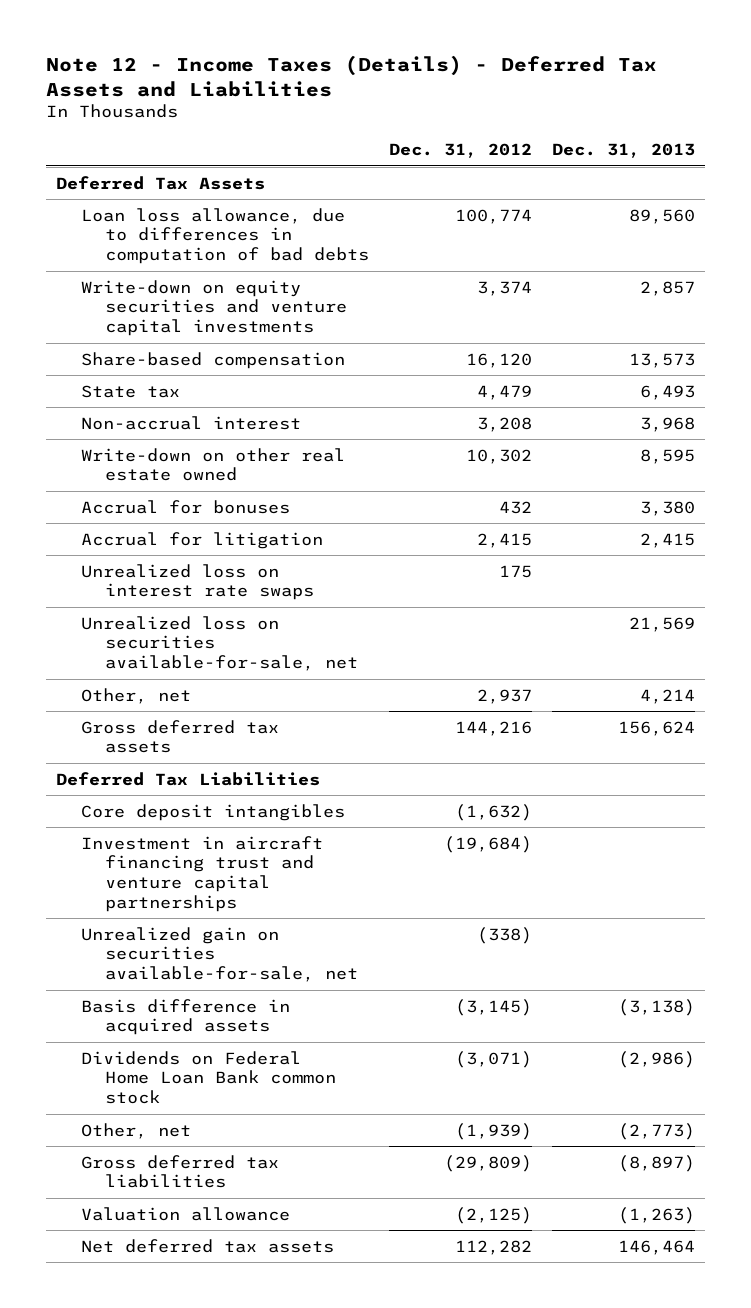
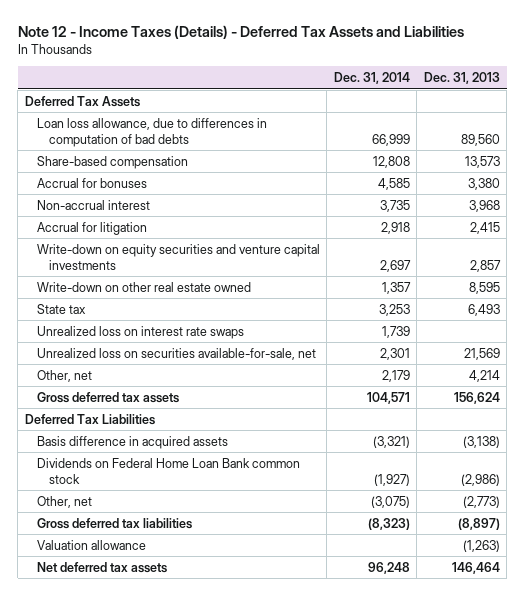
[388,143,532,159] Dec. 31, 2012 -> none
none -> [333,72,410,85] Dec. 31, 2014
[80,415,301,430] Non-accrual interest -> [36,199,150,210] Non-accrual interest
[80,279,347,337] Write-down on equity securities and venture capital investments -> [36,243,320,270] Write-down on equity securities and venture capital investments
[80,447,345,482] Write-down on other real estate owned -> [36,281,251,292] Write-down on other real estate owned
[80,384,180,398] State tax -> [36,303,86,314] State tax
[80,803,345,821] Core deposit intangibles -> none
[80,835,323,912] Investment in aircraft financing trust and venture capital partnerships -> none
[80,926,358,983] Unrealized gain on securities available-for-sale, net -> none

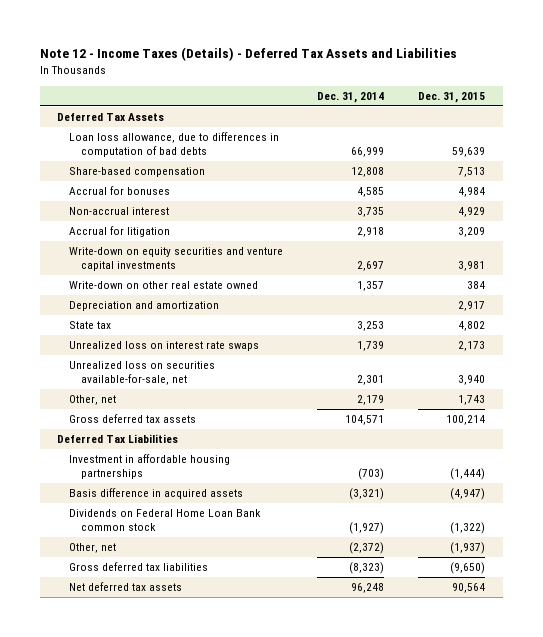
[423,72,500,85] Dec. 31, 2013 -> none
none -> [418,91,486,103] Dec. 31, 2015
none -> [68,301,219,312] Depreciation and amortization
none -> [68,454,230,480] Investment in affordable housing partnerships
[370,495,410,508] (3,075) -> [349,542,385,555] (2,372)
[36,539,146,550] Valuation allowance -> none

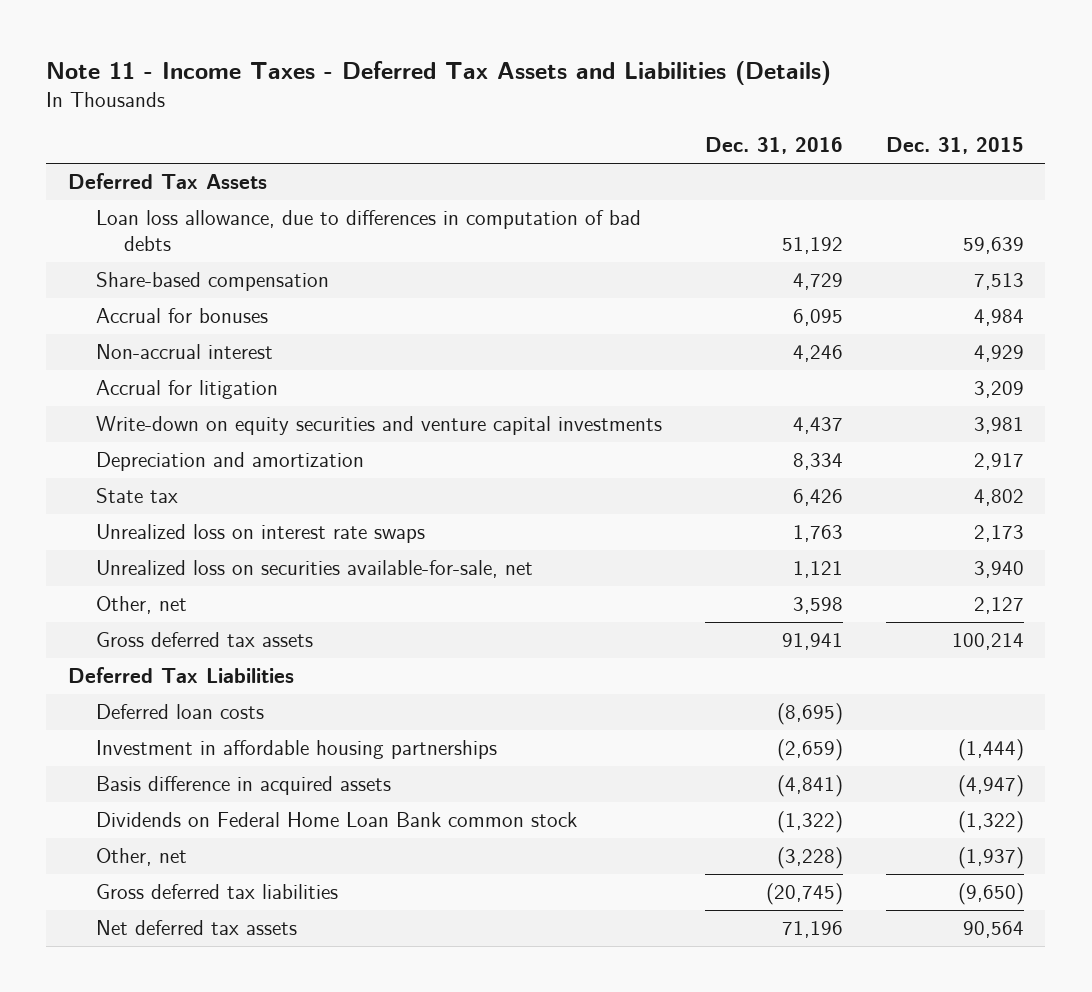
[40,47,458,62] Note 12 - Income Taxes (Details) - Deferred Tax Assets and Liabilities -> [46,60,832,85] Note 11 - Income Taxes - Deferred Tax Assets and Liabilities (Details)
[317,91,385,103] Dec. 31, 2014 -> none
none -> [704,137,843,155] Dec. 31, 2016
[68,281,258,290] Write-down on other real estate owned -> none
[458,395,486,406] 1,743 -> [973,597,1024,615] 2,127
none -> [95,704,264,720] Deferred loan costs

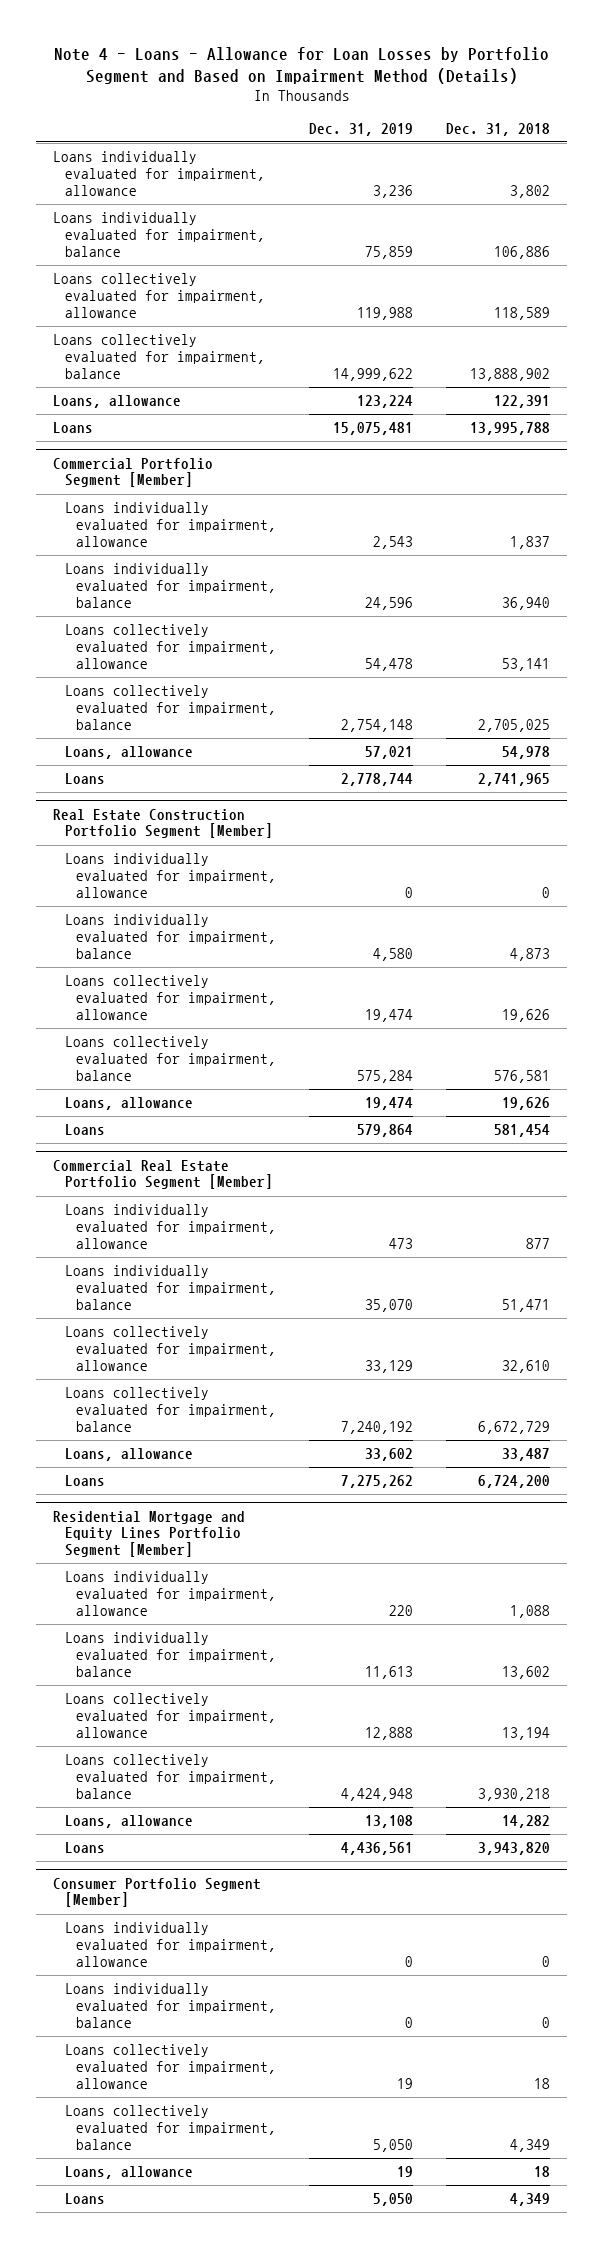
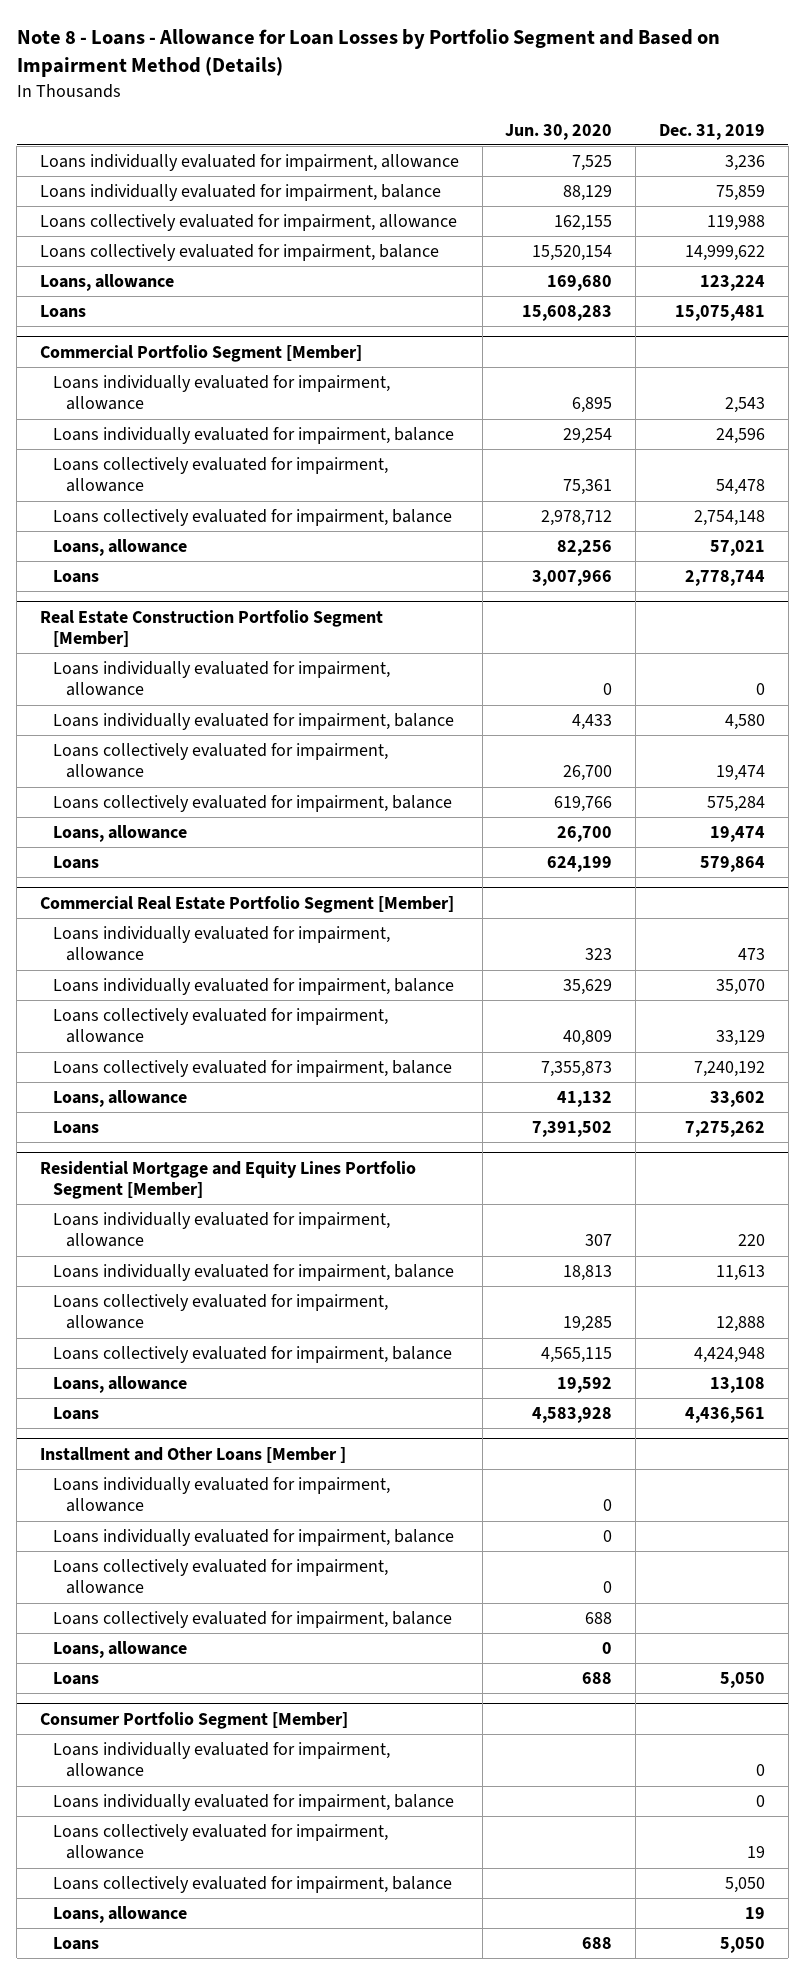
[53,46,549,84] Note 4 - Loans - Allowance for Loan Losses by Portfolio Segment and Based on Impairment Method (Details) -> [16,29,720,78] Note 8 - Loans - Allowance for Loan Losses by Portfolio Segment and Based on Impairment Method (Details)
[446,122,551,136] Dec. 31, 2018 -> none
none -> [505,123,613,140] Jun. 30, 2020
none -> [39,1446,346,1463] Installment and Other Loans [Member ]
none -> [52,1477,390,1513] Loans individually evaluated for impairment, allowance
none -> [52,1529,454,1547] Loans individually evaluated for impairment, balance
none -> [52,1559,388,1595] Loans collectively evaluated for impairment, allowance
none -> [52,1611,452,1629] Loans collectively evaluated for impairment, balance
none -> [52,1641,187,1659] Loans, allowance
none -> [52,1672,99,1686] Loans

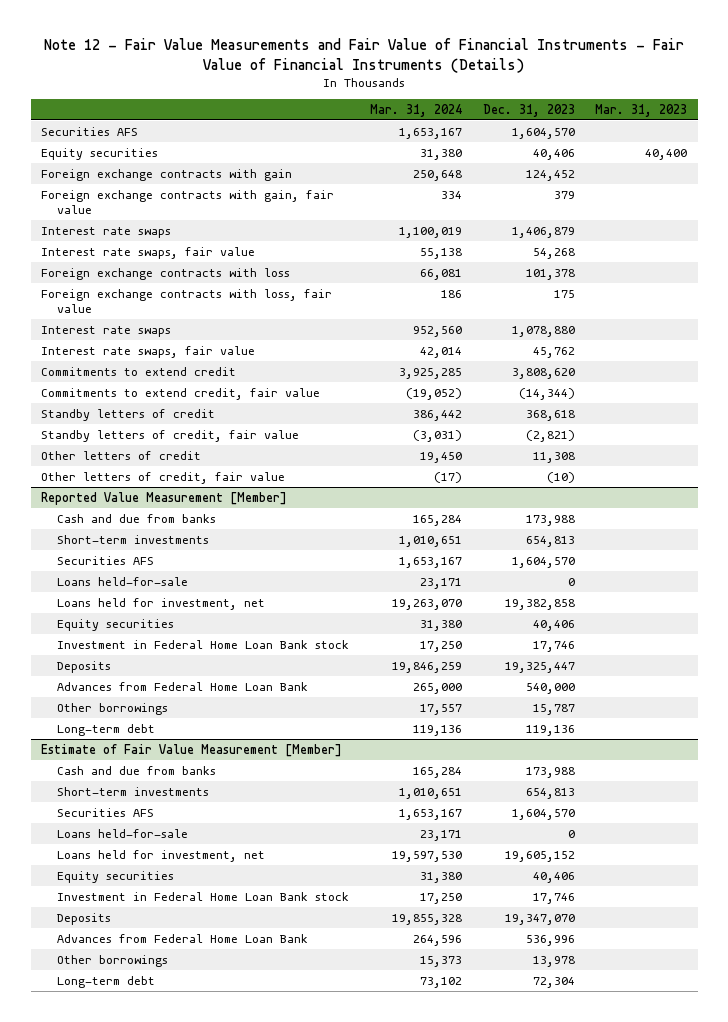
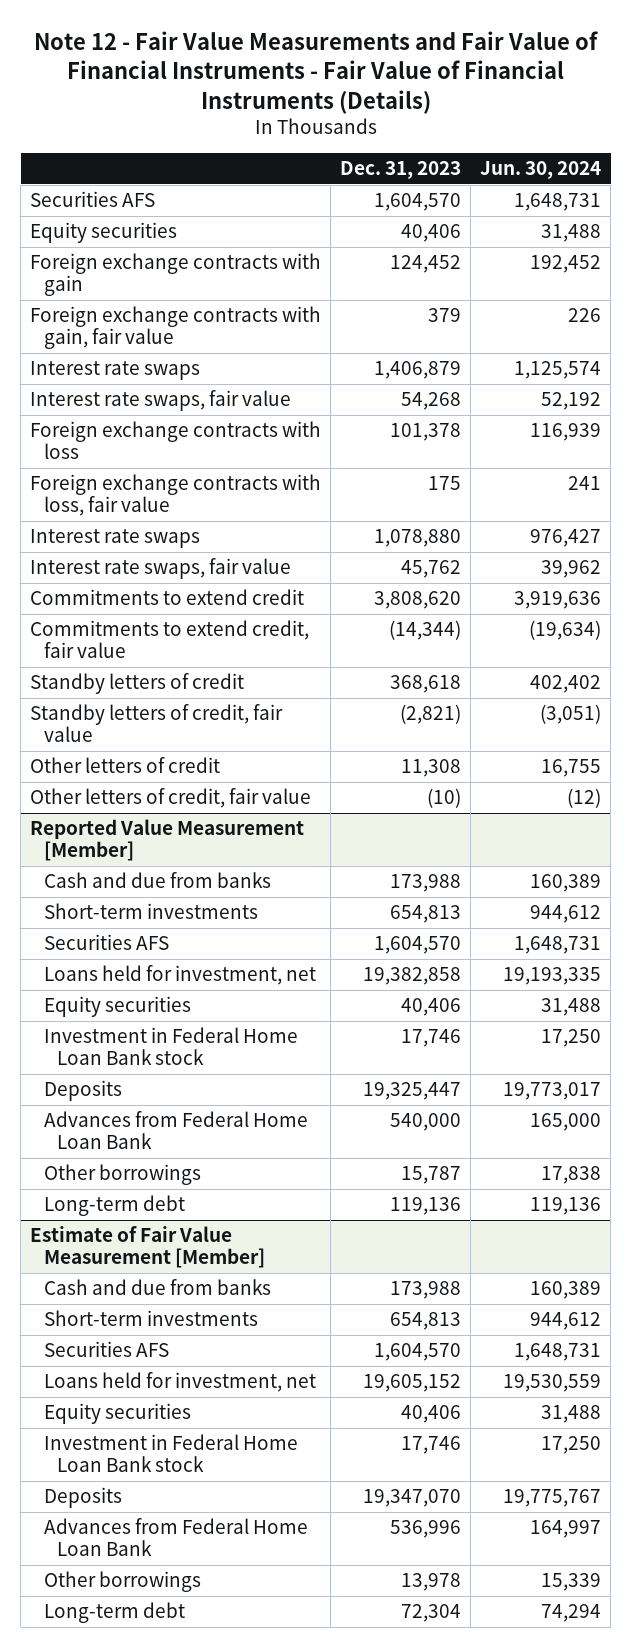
[369,103,462,117] Mar. 31, 2024 -> none
[595,103,688,117] Mar. 31, 2023 -> none
none -> [480,161,602,180] Jun. 30, 2024
[57,576,189,586] Loans held-for-sale -> none
[57,828,189,838] Loans held-for-sale -> none

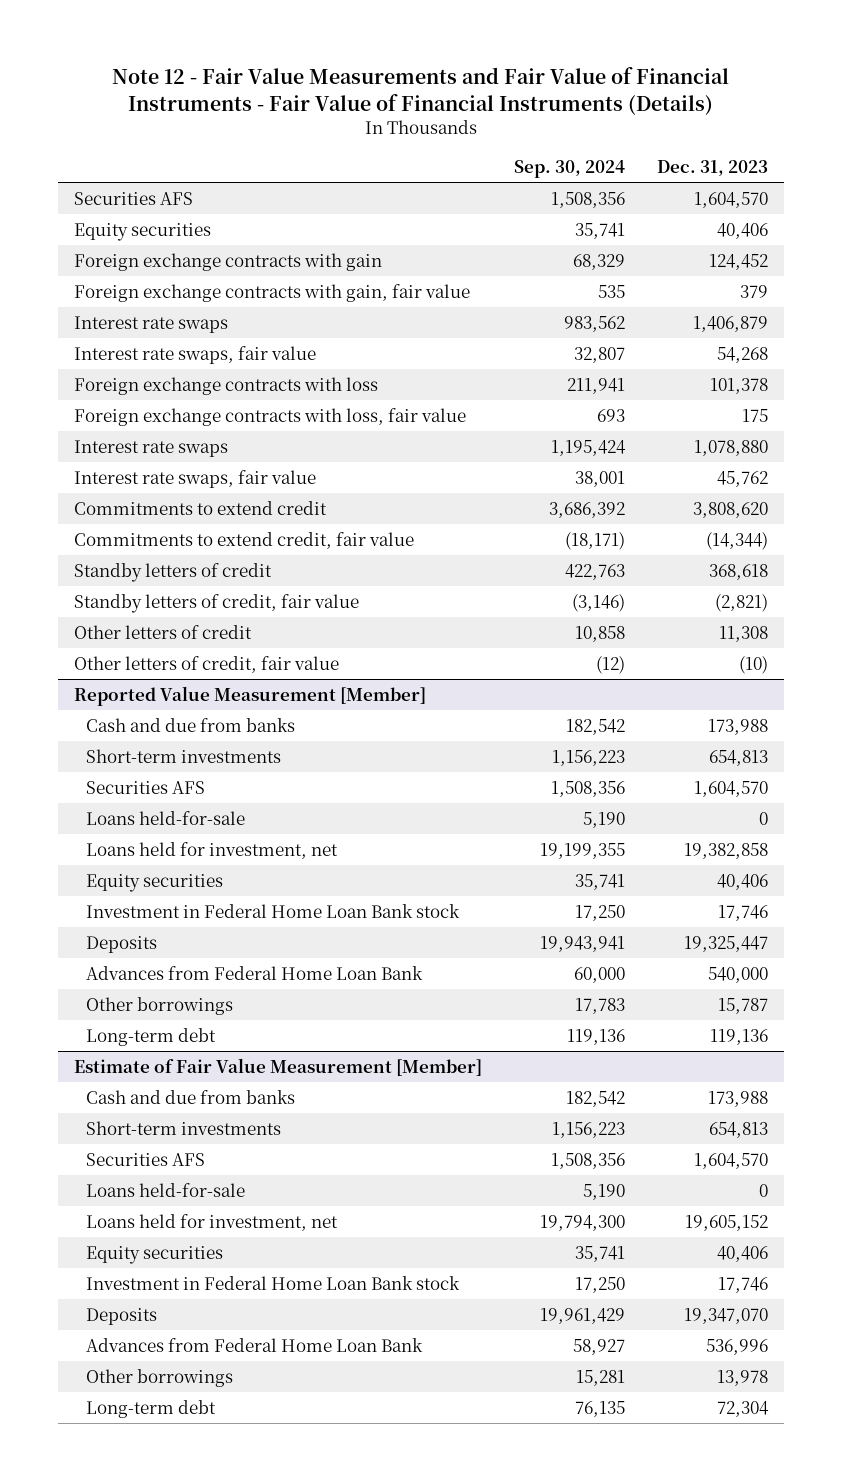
[480,161,602,180] Jun. 30, 2024 -> none
none -> [513,160,625,179] Sep. 30, 2024
none -> [86,810,246,825] Loans held-for-sale
none -> [86,1182,246,1197] Loans held-for-sale

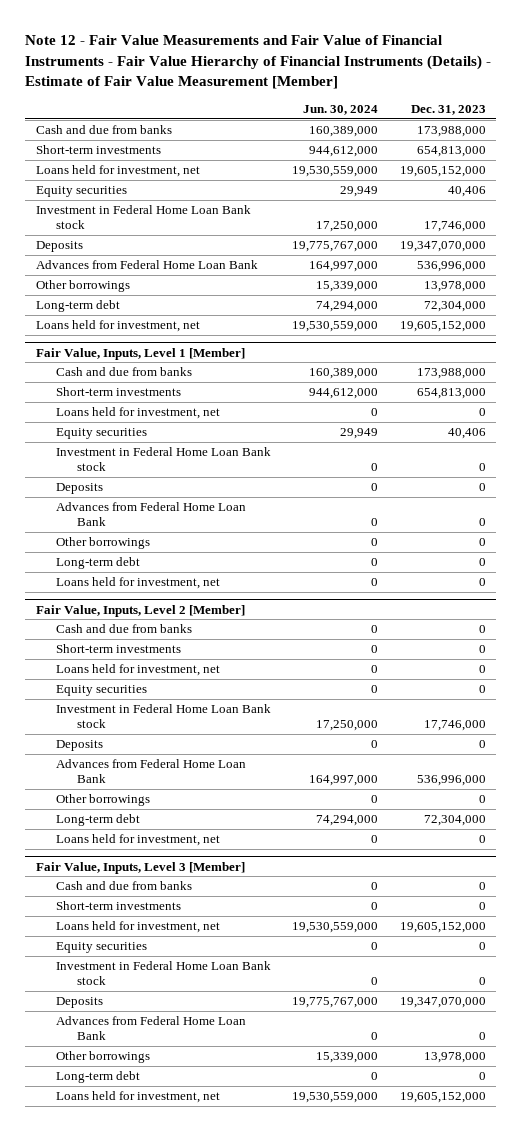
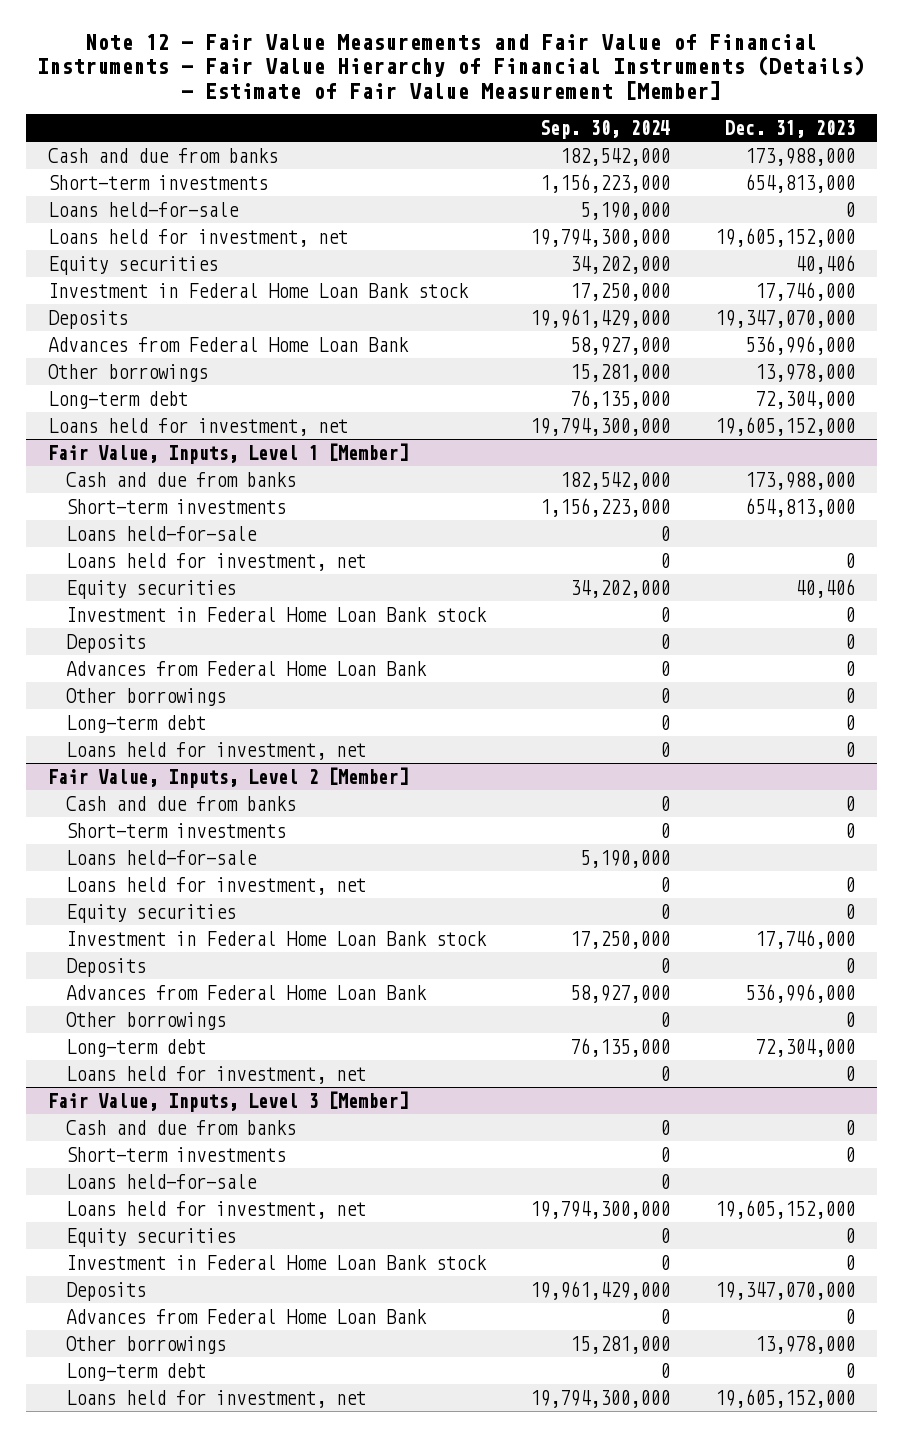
[303,105,379,116] Jun. 30, 2024 -> none
none -> [540,119,671,139] Sep. 30, 2024
none -> [47,201,239,217] Loans held-for-sale
none -> [65,525,257,541] Loans held-for-sale
none -> [65,849,257,865] Loans held-for-sale
none -> [65,1173,257,1189] Loans held-for-sale

